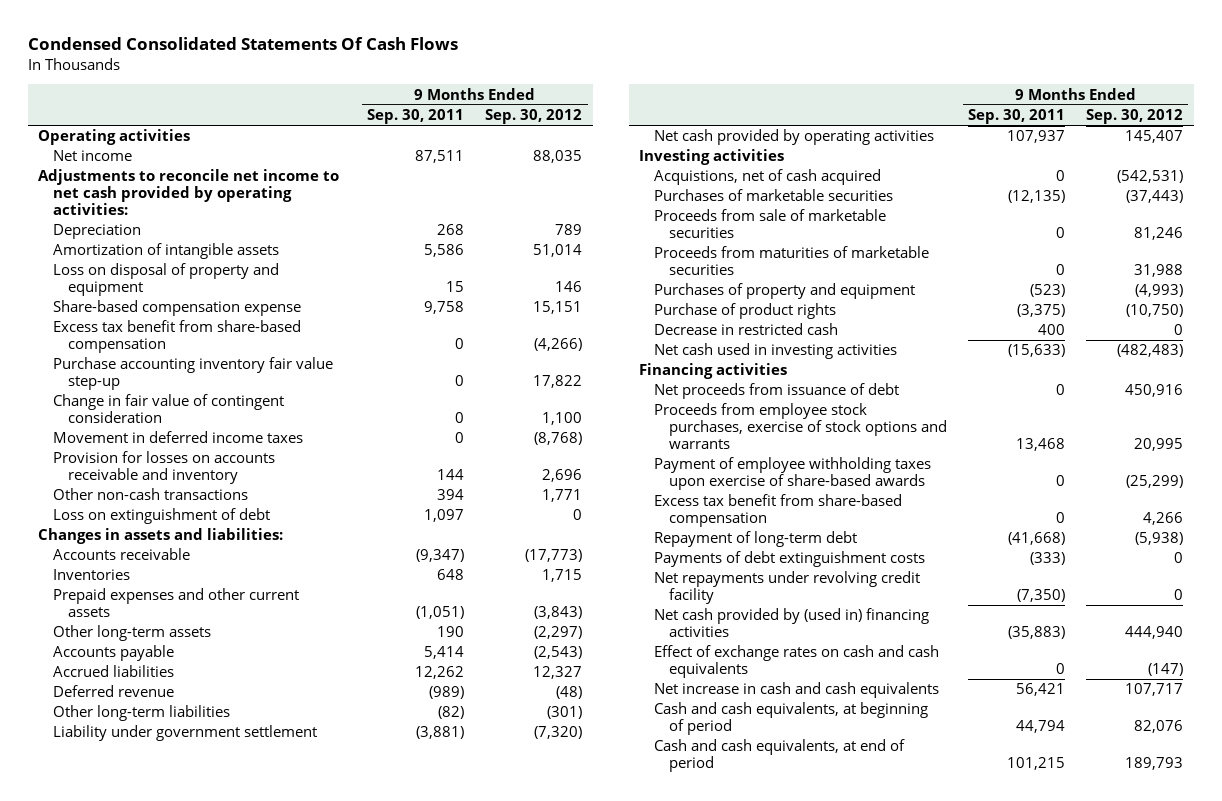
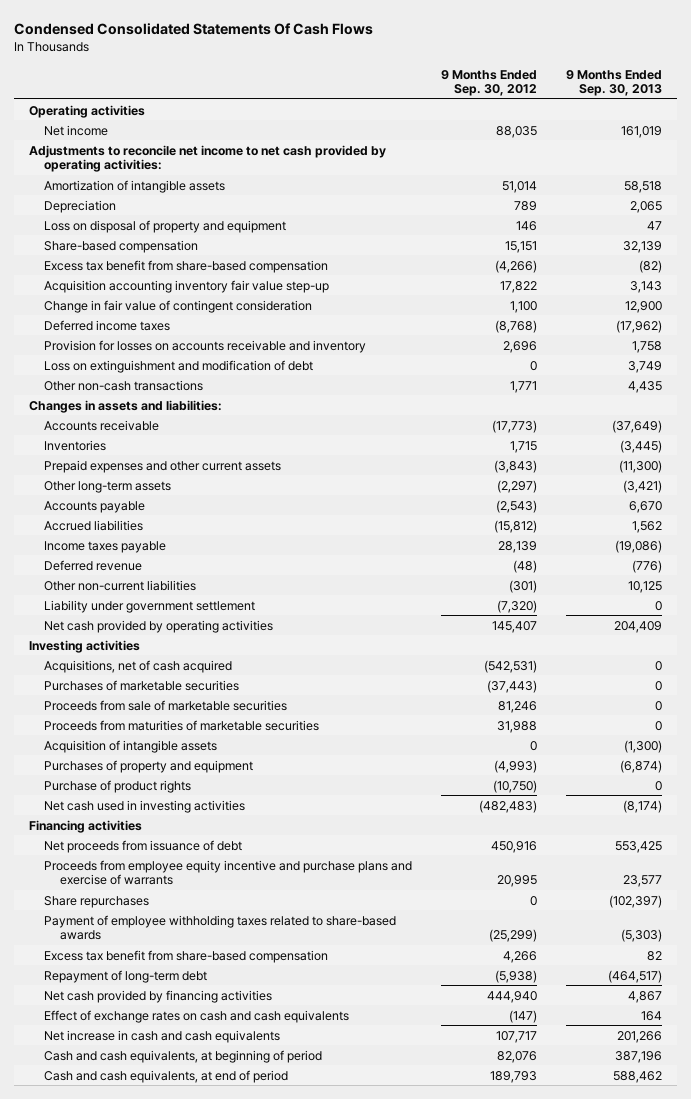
[367,109,465,125] Sep. 30, 2011 -> none
none -> [566,69,663,97] 9 Months Ended Sep. 30, 2013
[53,224,142,240] Depreciation -> [44,199,117,213] Depreciation
[53,300,302,317] Share-based compensation expense -> [44,239,199,253] Share-based compensation
[53,357,334,391] Purchase accounting inventory fair value step-up -> [44,279,330,293] Acquisition accounting inventory fair value step-up
[53,431,304,444] Movement in deferred income taxes -> [44,319,171,331] Deferred income taxes
none -> [44,359,314,373] Loss on extinguishment and modification of debt
[53,508,271,525] Loss on extinguishment of debt -> none
[533,666,583,680] 12,327 -> [494,519,538,533] (15,812)
none -> [44,540,167,553] Income taxes payable
[53,705,231,722] Other long-term liabilities -> [44,579,197,591] Other non-current liabilities
[654,169,882,186] Acquistions, net of cash acquired -> [44,659,233,673] Acquisitions, net of cash acquired
none -> [44,739,218,753] Acquisition of intangible assets
[654,323,839,336] Decrease in restricted cash -> none
[654,403,948,449] Proceeds from employee stock purchases, exercise of stock options and warrants -> [44,859,413,886] Proceeds from employee equity incentive and purchase plans and exercise of warrants
none -> [44,895,150,908] Share repurchases
[654,457,932,491] Payment of employee withholding taxes upon exercise of share-based awards -> [44,914,397,941] Payment of employee withholding taxes related to share-based awards
[654,551,926,568] Payments of debt extinguishment costs -> none
[654,571,921,605] Net repayments under revolving credit facility -> none
[654,608,930,638] Net cash provided by (used in) financing activities -> [44,989,273,1003] Net cash provided by financing activities

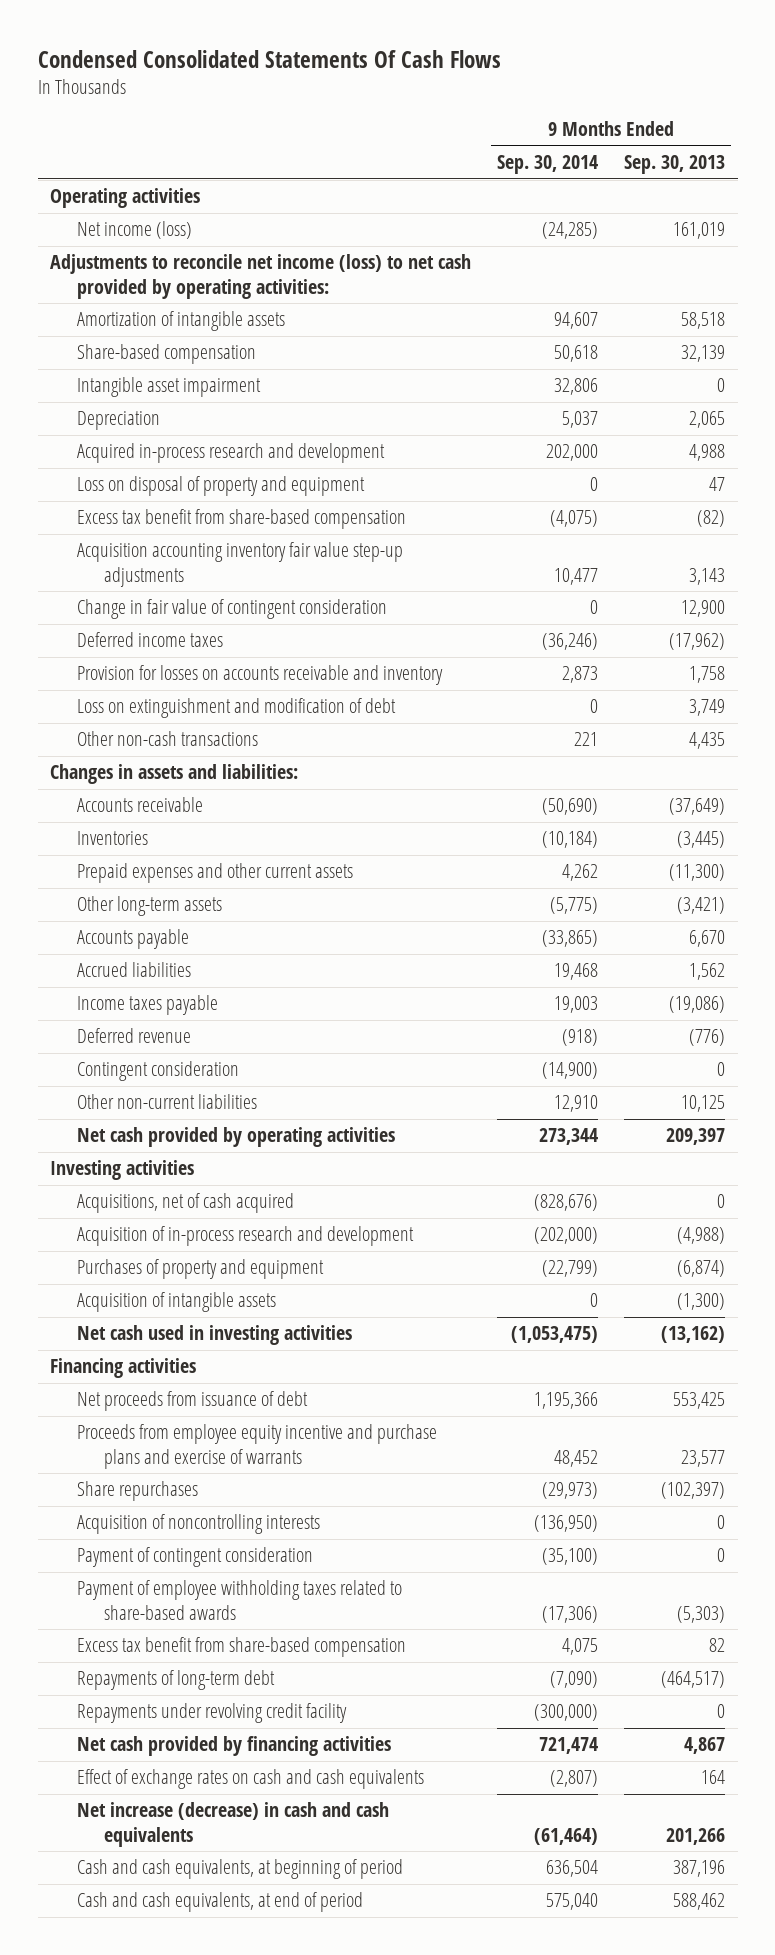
[441,69,538,97] 9 Months Ended Sep. 30, 2012 -> none
none -> [497,155,599,175] Sep. 30, 2014
[44,124,109,136] Net income -> [77,221,193,240] Net income (loss)
[28,144,386,173] Adjustments to reconcile net income to net cash provided by operating activities: -> [50,254,472,299] Adjustments to reconcile net income (loss) to net cash provided by operating activities:
[44,239,199,253] Share-based compensation -> [77,344,257,365] Share-based compensation
none -> [77,377,262,398] Intangible asset impairment
none -> [77,443,386,464] Acquired in-process research and development
[44,279,330,293] Acquisition accounting inventory fair value step-up -> [77,542,404,587] Acquisition accounting inventory fair value step-up adjustments
none -> [77,1061,240,1082] Contingent consideration
[44,599,256,613] Liability under government settlement -> none
[614,620,663,633] 204,409 -> [665,1128,725,1146] 209,397
[44,679,240,691] Purchases of marketable securities -> none
[44,699,288,711] Proceeds from sale of marketable securities -> none
[44,719,320,731] Proceeds from maturities of marketable securities -> none
none -> [77,1226,415,1247] Acquisition of in-process research and development
[44,779,192,793] Purchase of product rights -> none
[44,739,218,753] Acquisition of intangible assets -> [77,1292,277,1313] Acquisition of intangible assets
[623,799,663,813] (8,174) -> [660,1326,725,1344] (13,162)
none -> [77,1514,321,1535] Acquisition of noncontrolling interests
none -> [77,1547,314,1568] Payment of contingent consideration
[44,969,208,983] Repayment of long-term debt -> [77,1670,276,1691] Repayments of long-term debt
none -> [77,1703,348,1724] Repayments under revolving credit facility
[44,1029,281,1043] Net increase in cash and cash equivalents -> [77,1802,390,1847] Net increase (decrease) in cash and cash equivalents

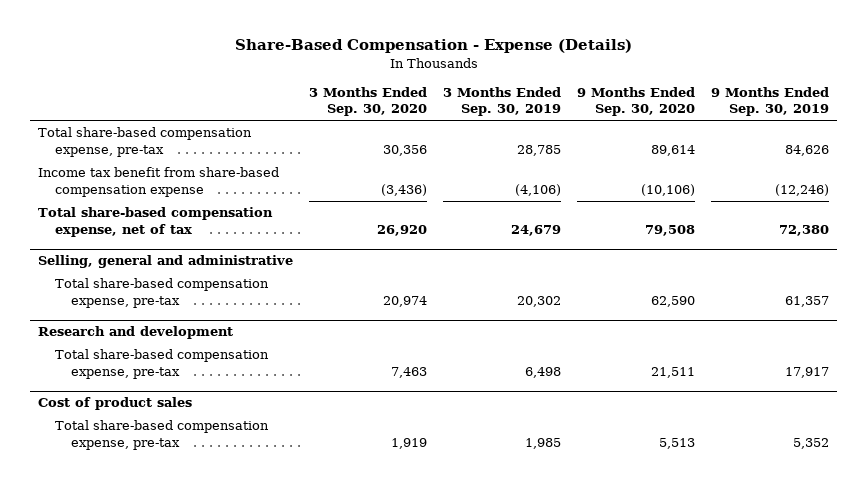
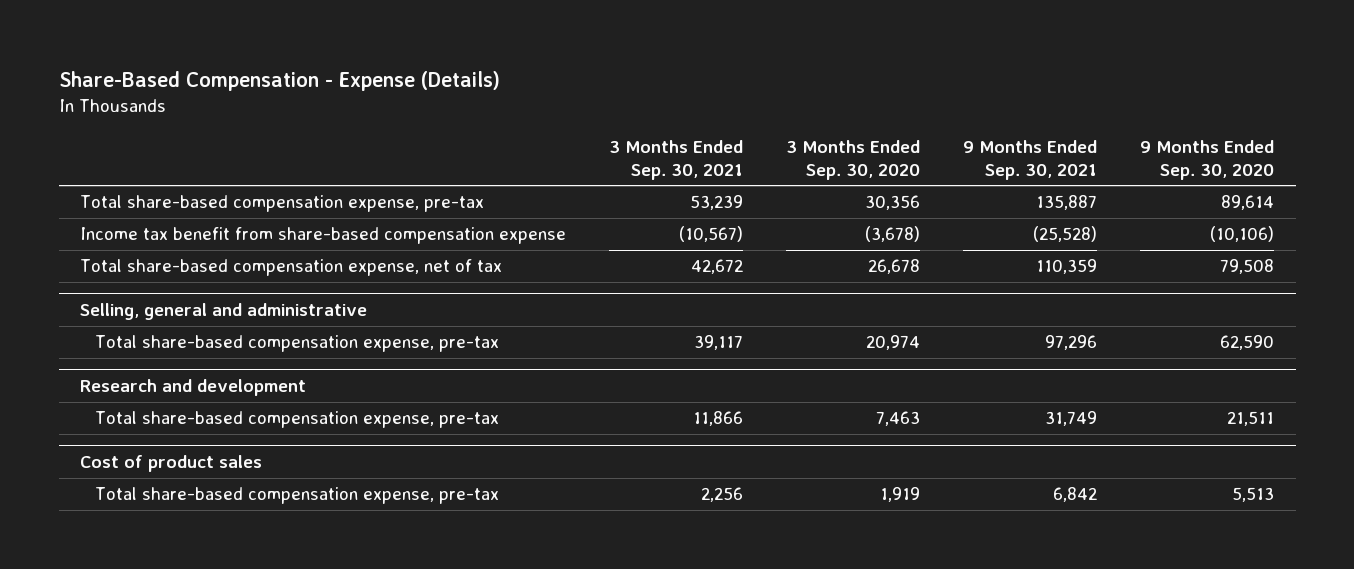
[443,86,562,117] 3 Months Ended Sep. 30, 2019 -> none
[711,86,830,117] 9 Months Ended Sep. 30, 2019 -> none
none -> [609,139,744,180] 3 Months Ended Sep. 30, 2021
none -> [963,139,1098,180] 9 Months Ended Sep. 30, 2021
[381,183,428,196] (3,436) -> [865,226,921,243] (3,678)
[377,224,428,236] 26,920 -> [868,259,921,275] 26,678

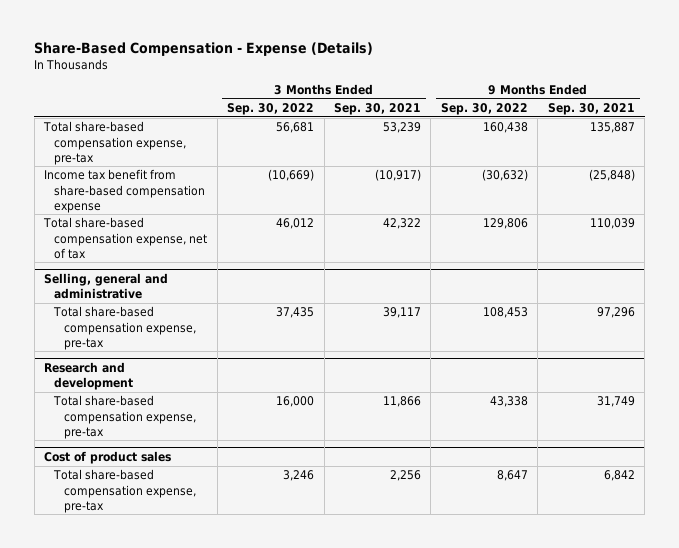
[786,139,921,180] 3 Months Ended Sep. 30, 2020 -> none
[1140,139,1275,180] 9 Months Ended Sep. 30, 2020 -> none
none -> [227,103,315,116] Sep. 30, 2022
none -> [440,103,528,116] Sep. 30, 2022
[679,226,744,243] (10,567) -> [374,169,421,182] (10,917)
[1033,226,1098,243] (25,528) -> [588,169,635,182] (25,848)
[691,259,744,275] 42,672 -> [382,218,421,230] 42,322
[1036,259,1098,275] 110,359 -> [589,218,635,230] 110,039

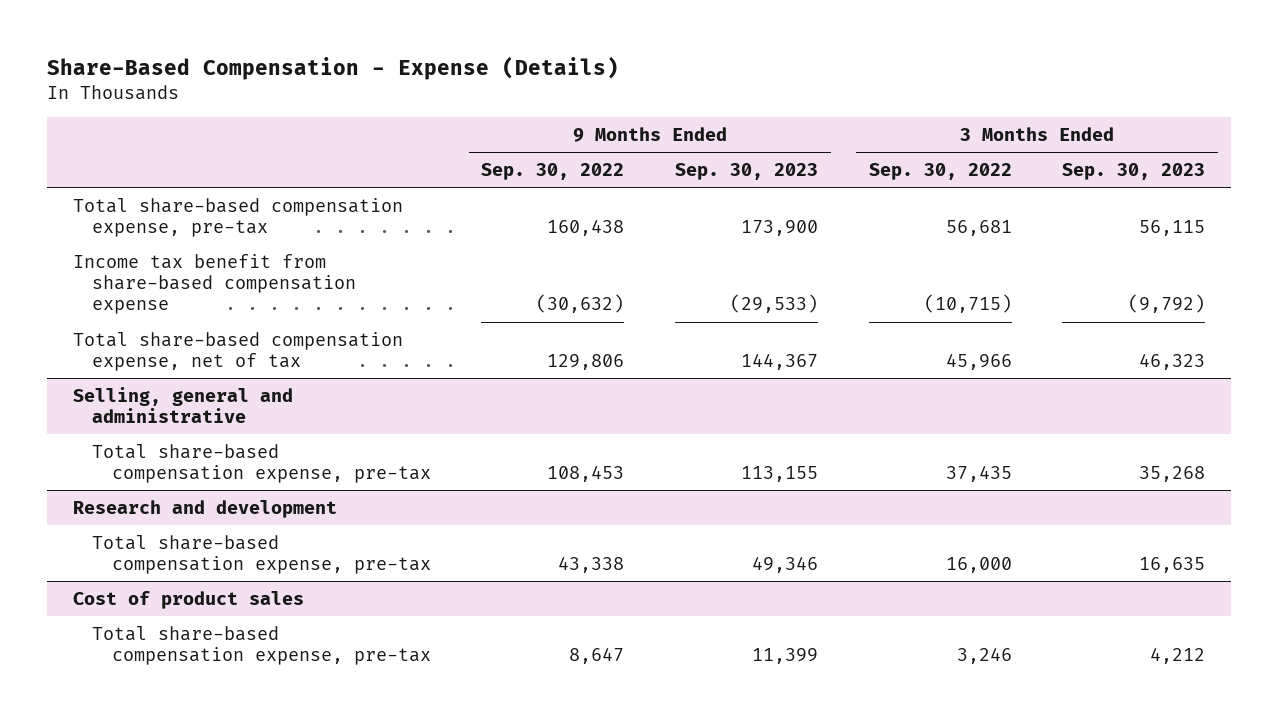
[333,103,421,116] Sep. 30, 2021 -> none
[547,103,635,116] Sep. 30, 2021 -> none
none -> [675,162,819,180] Sep. 30, 2023
none -> [1062,162,1206,180] Sep. 30, 2023
[268,169,315,182] (10,669) -> [923,294,1012,314] (10,715)
[276,218,315,230] 46,012 -> [945,354,1012,371] 45,966

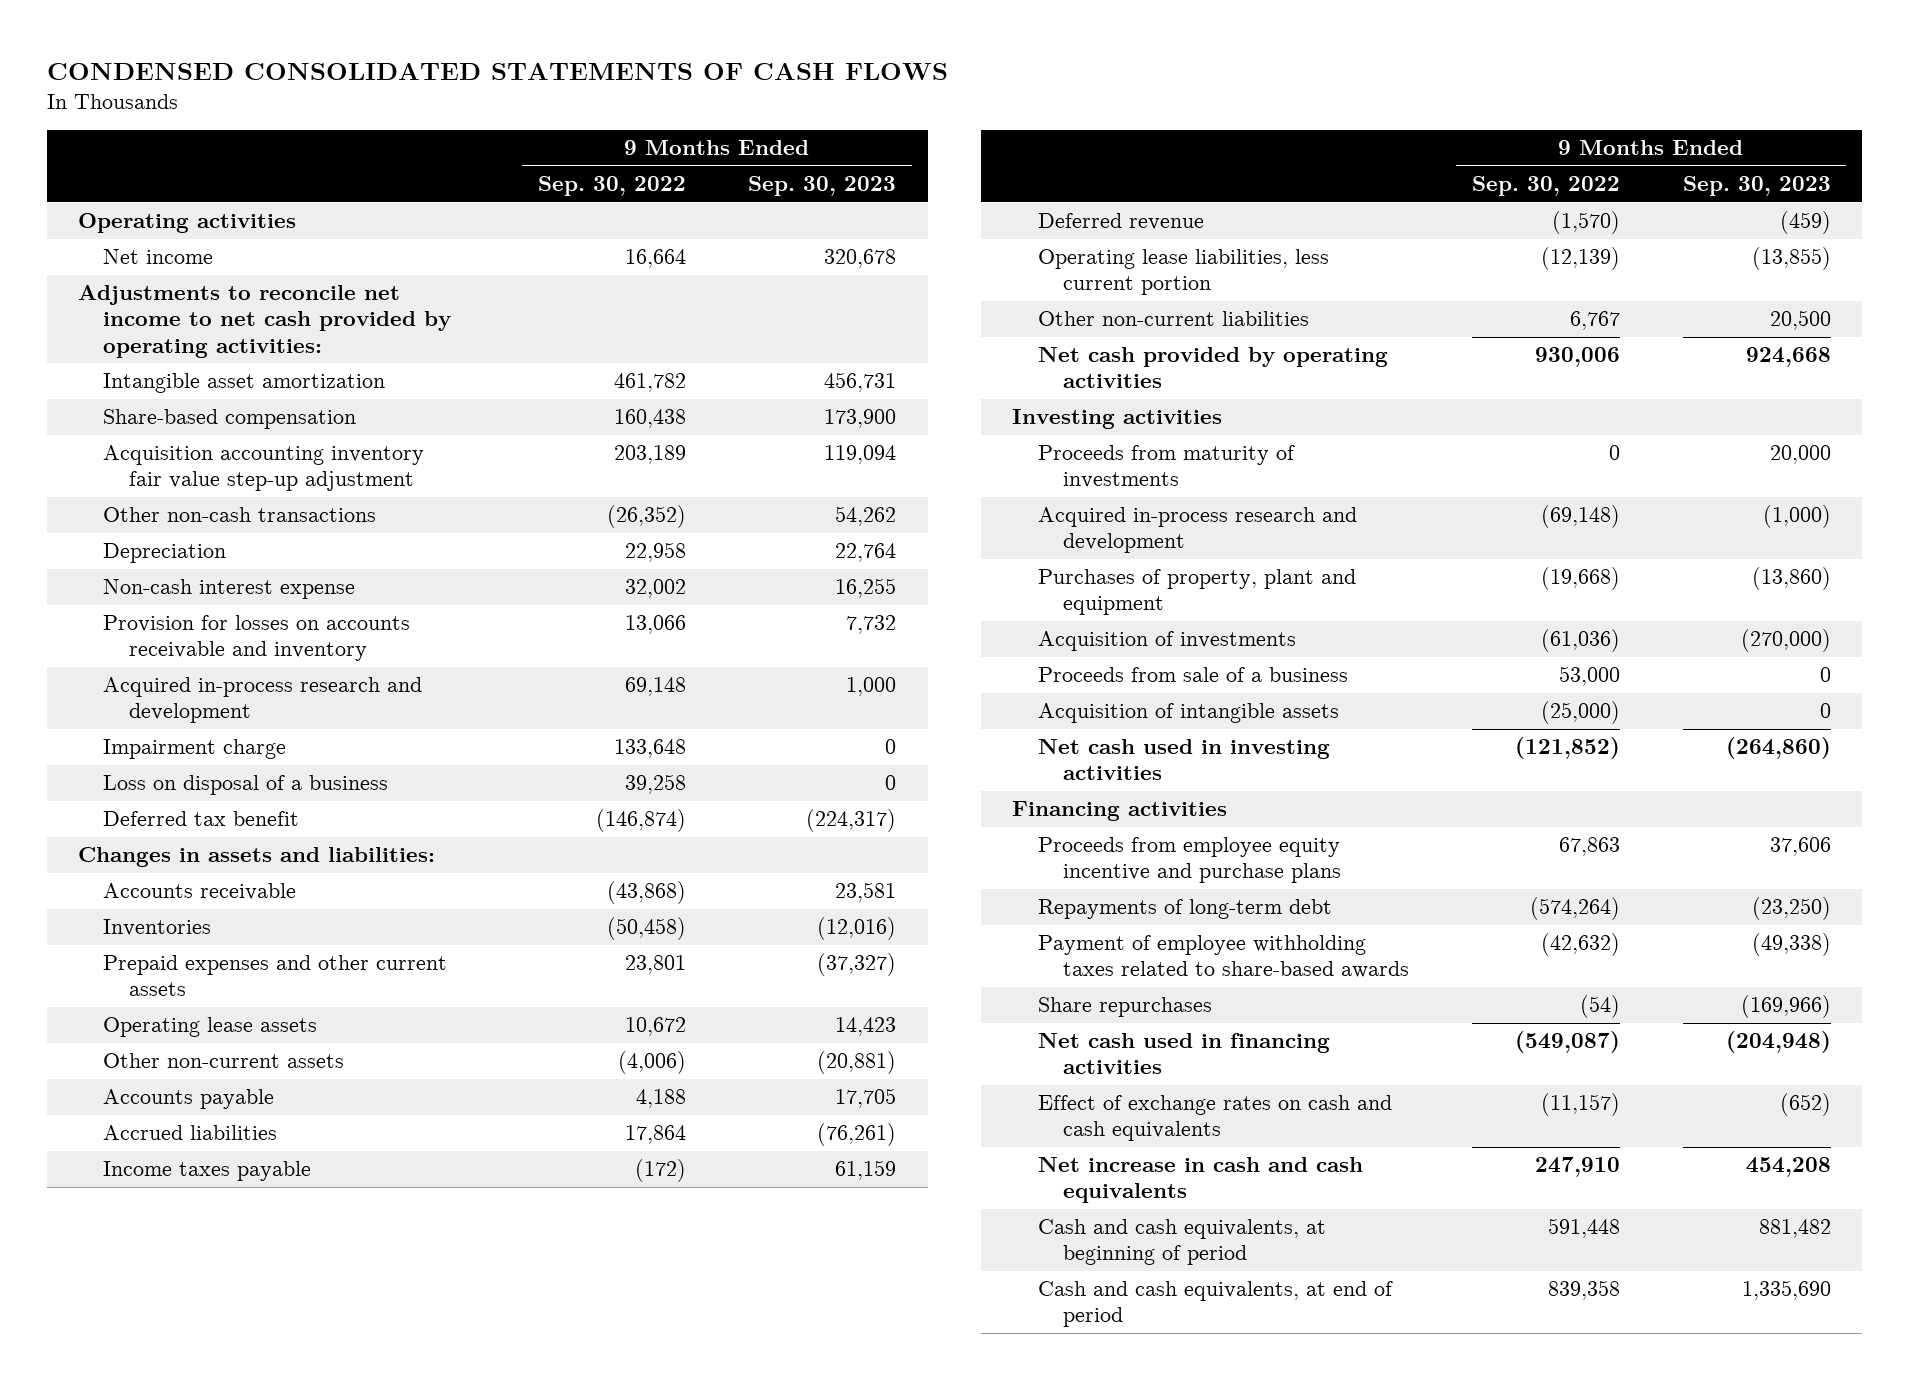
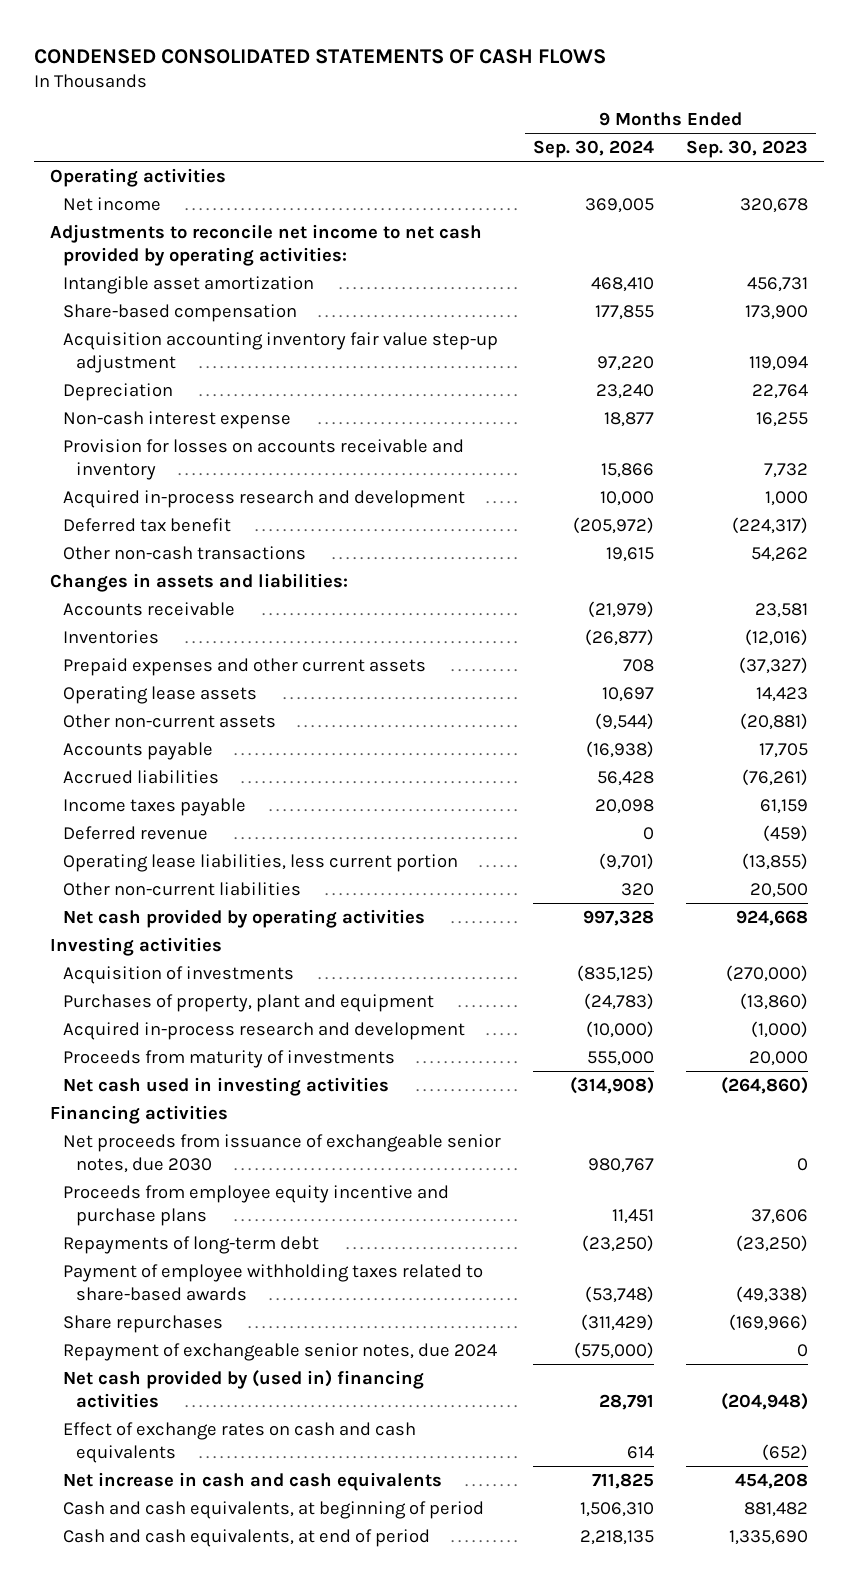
[537,176,686,197] Sep. 30, 2022 -> none
none -> [533,140,655,159] Sep. 30, 2024
[103,739,287,760] Impairment charge -> none
[103,775,389,796] Loss on disposal of a business -> none
[103,507,377,523] Other non-cash transactions -> [63,545,307,560] Other non-cash transactions
[1037,667,1348,683] Proceeds from sale of a business -> none
[1037,703,1339,724] Acquisition of intangible assets -> none
[1037,569,1356,616] Purchases of property, plant and equipment -> [63,993,435,1012] Purchases of property, plant and equipment
[1037,507,1357,554] Acquired in-process research and development -> [63,1021,466,1040] Acquired in-process research and development
[1037,445,1295,489] Proceeds from maturity of investments -> [63,1049,396,1068] Proceeds from maturity of investments
none -> [63,1133,502,1173] Net proceeds from issuance of exchangeable senior notes, due 2030
none -> [63,1342,498,1361] Repayment of exchangeable senior notes, due 2024
[1037,1033,1330,1075] Net cash used in financing activities -> [63,1369,425,1408] Net cash provided by (used in) financing activities

